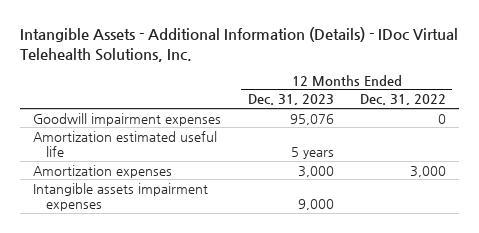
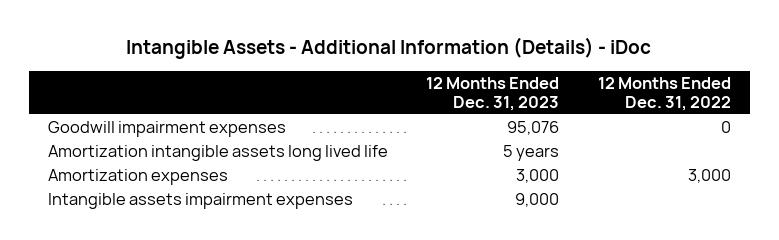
[20,27,459,62] Intangible Assets - Additional Information (Details) - IDoc Virtual Telehealth Solutions, Inc. -> [126,37,652,60] Intangible Assets - Additional Information (Details) - iDoc
[33,130,218,157] Amortization estimated useful life -> [47,144,388,161] Amortization intangible assets long lived life

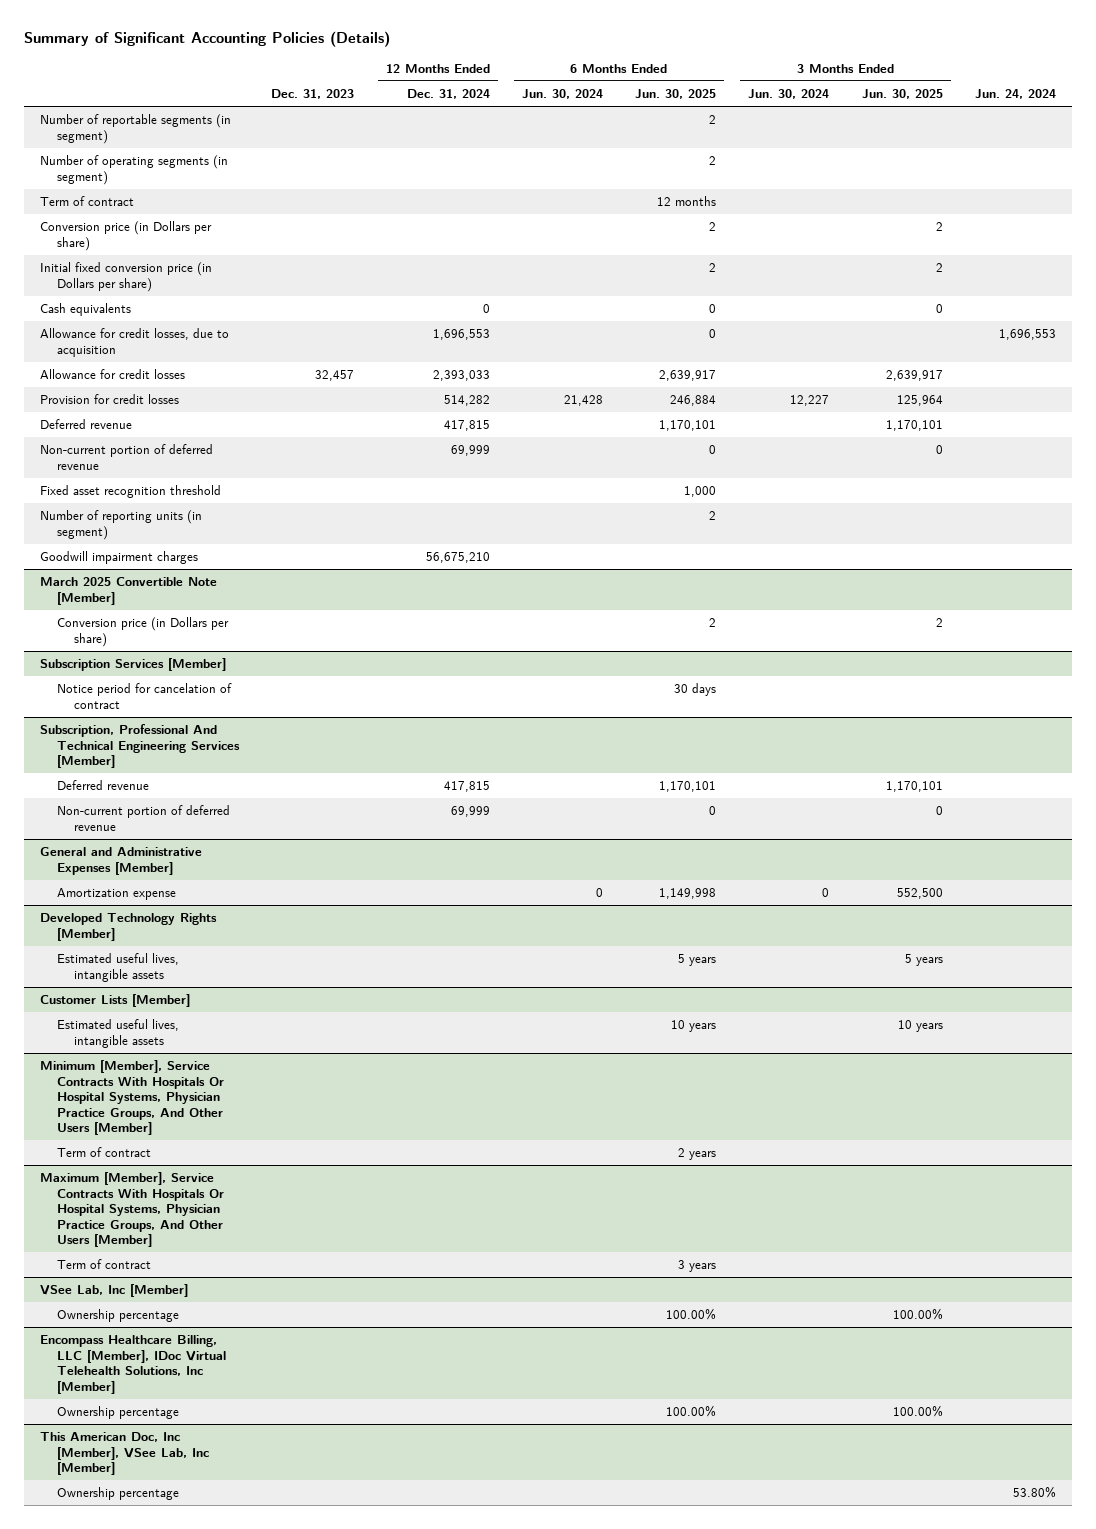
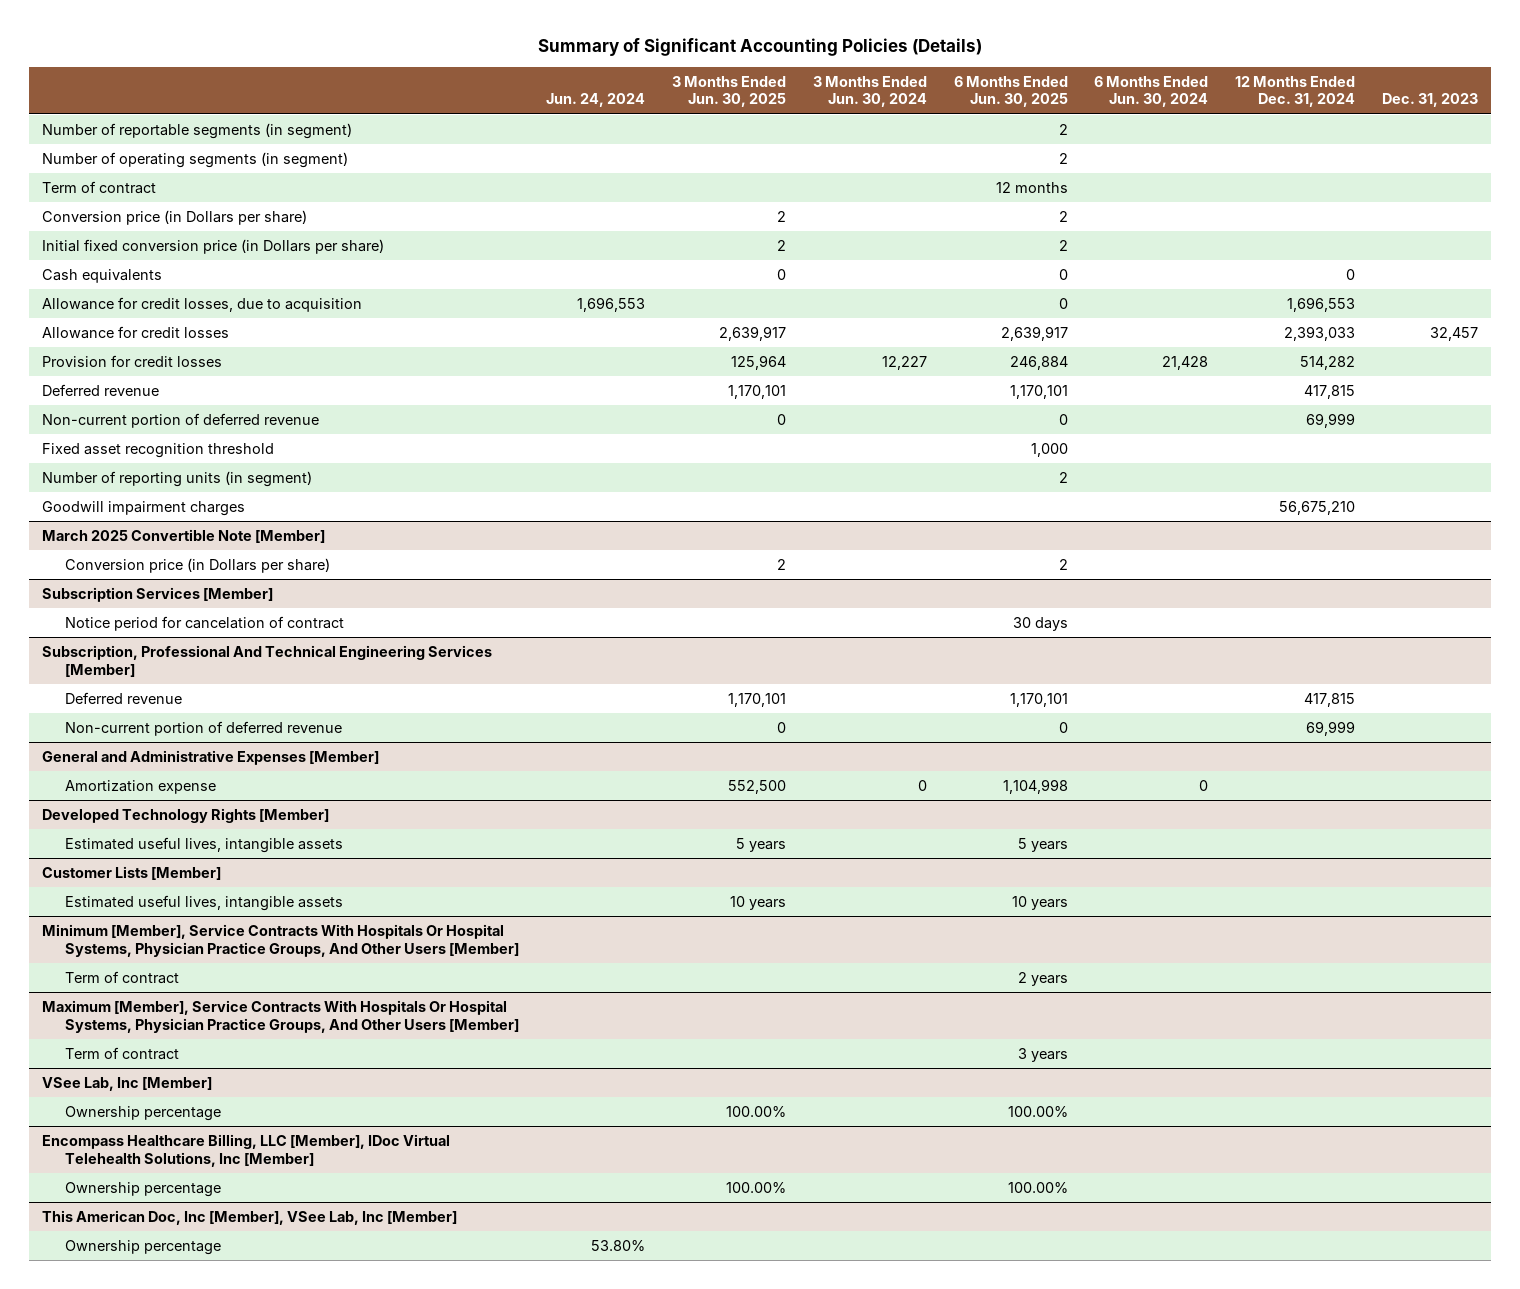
[659,888,717,900] 1,149,998 -> [1002,778,1068,794] 1,104,998

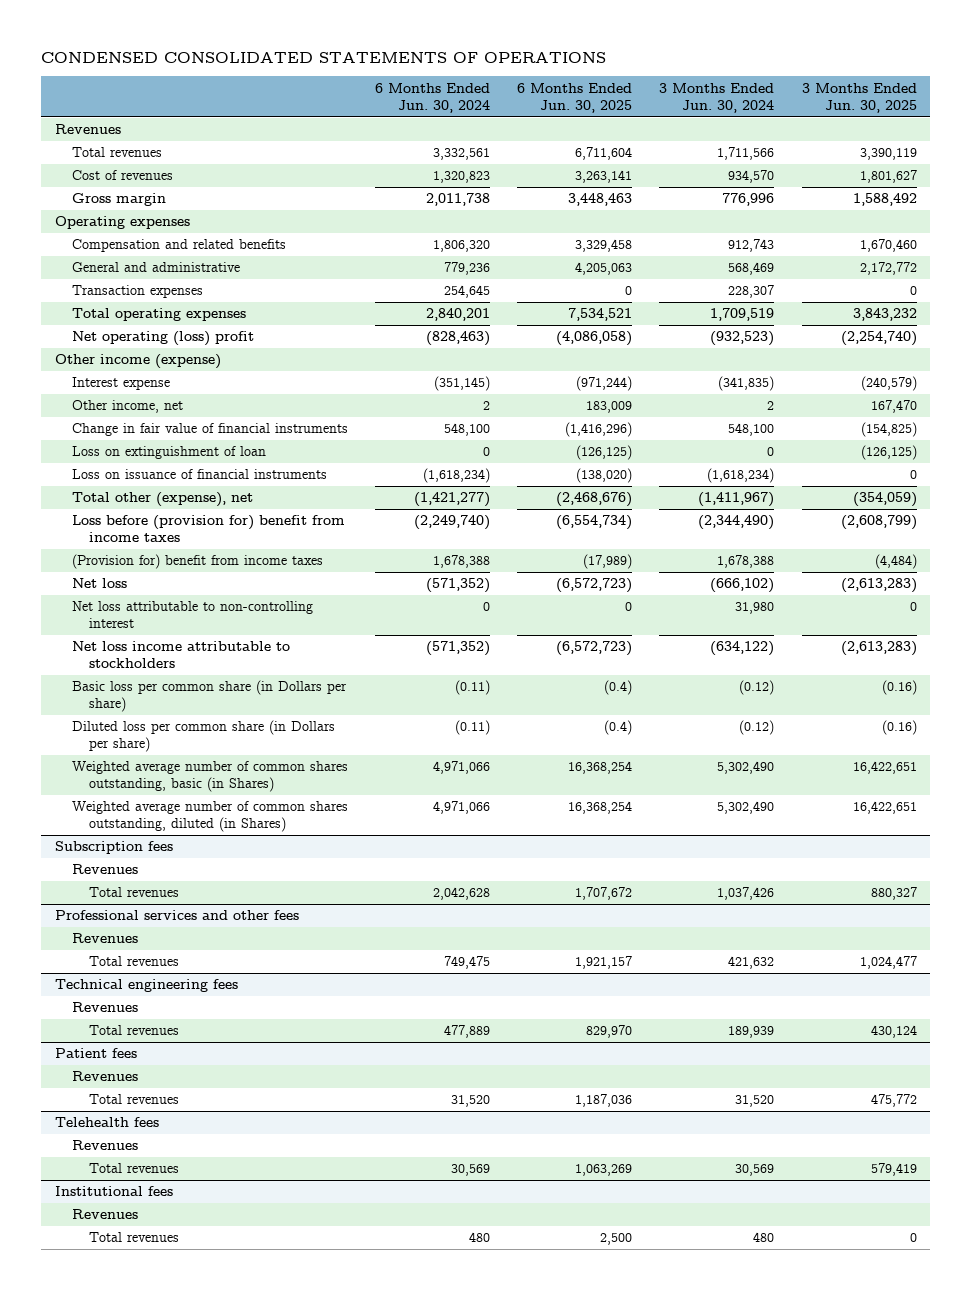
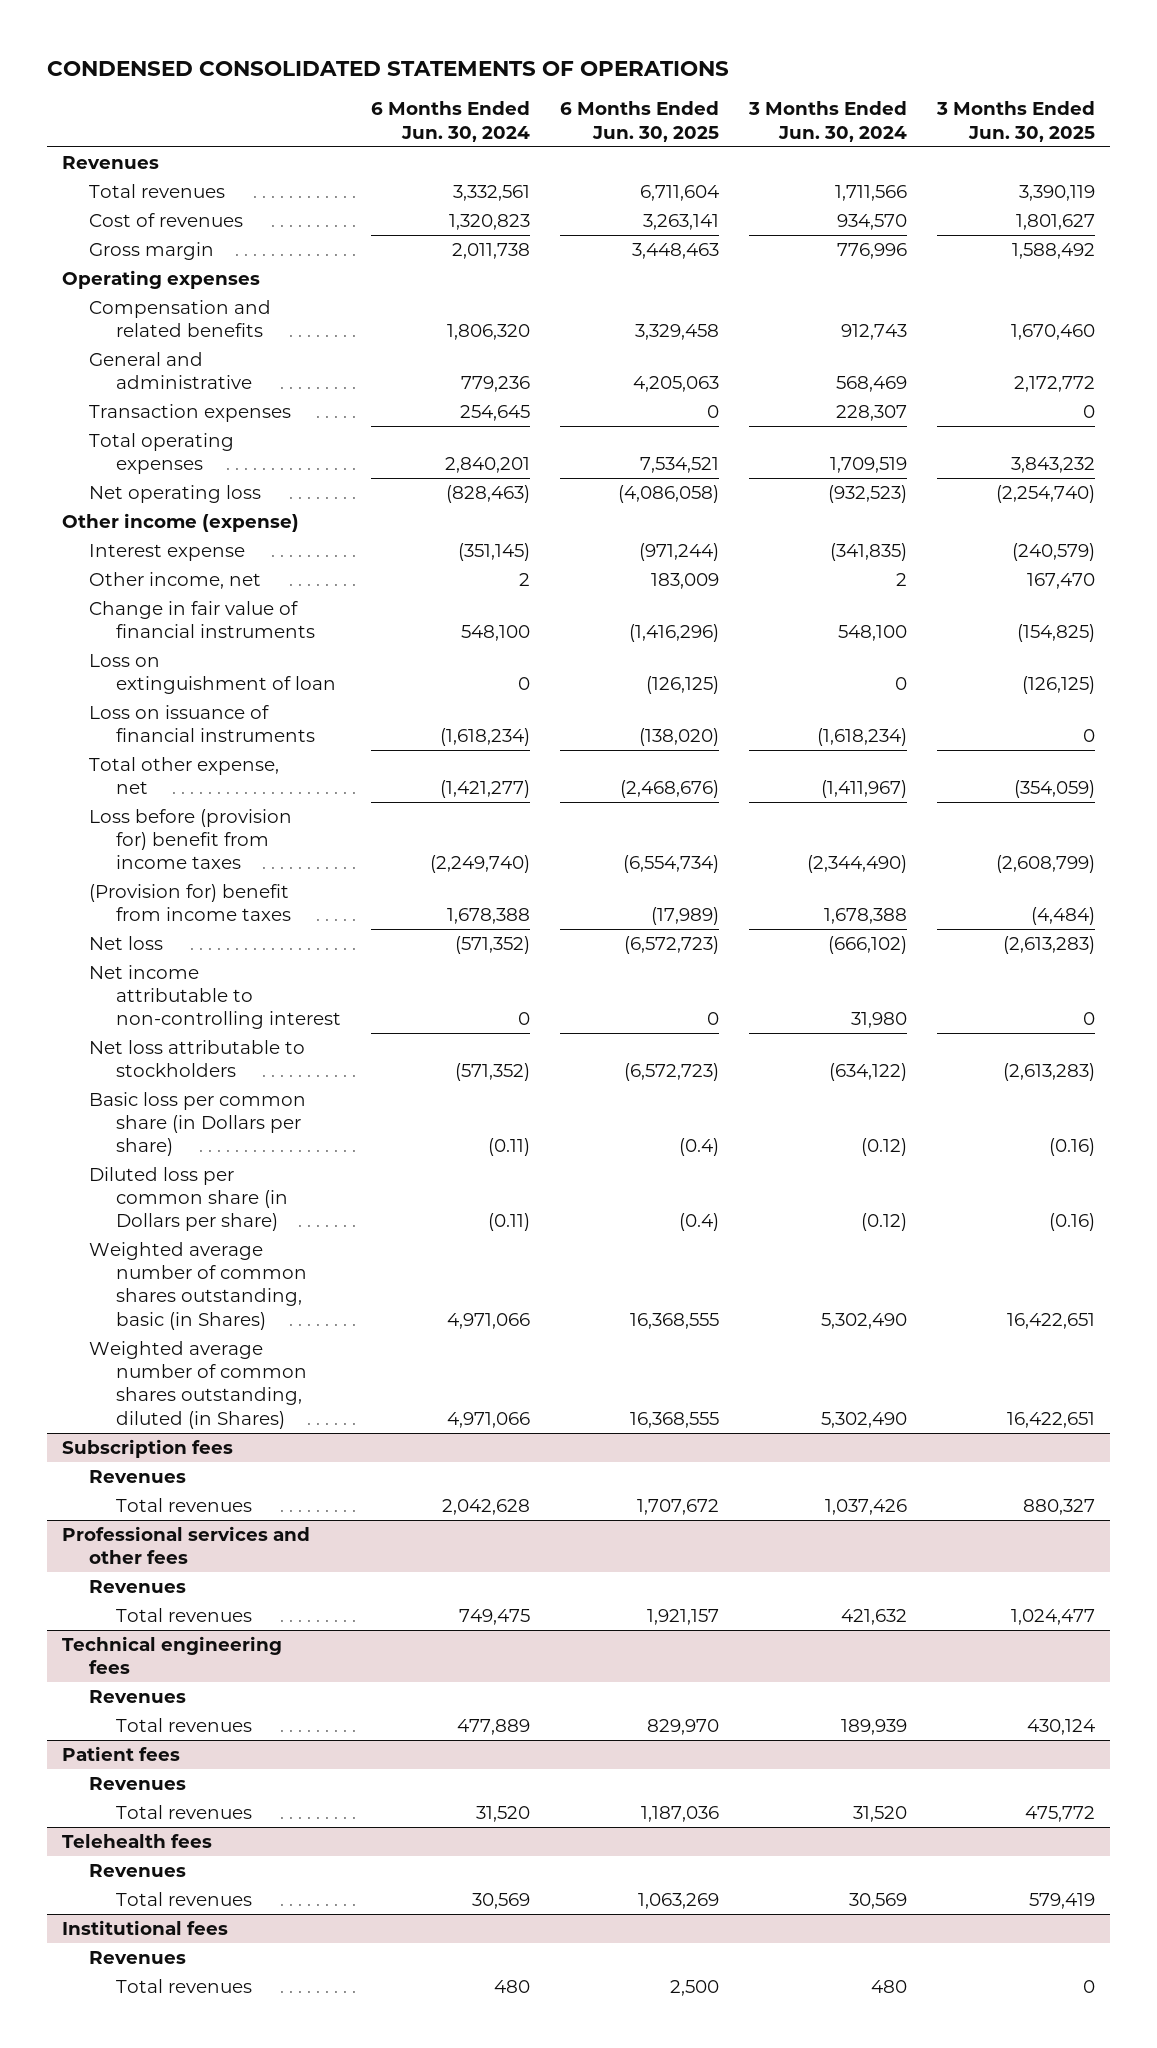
[71,331,254,347] Net operating (loss) profit -> [88,485,261,504] Net operating loss
[71,492,253,508] Total other (expense), net -> [88,757,279,795] Total other expense, net
[71,601,313,629] Net loss attributable to non-controlling interest -> [88,965,341,1030] Net income attributable to non-controlling interest
[71,641,290,669] Net loss income attributable to stockholders -> [88,1040,305,1078] Net loss attributable to stockholders
[568,761,633,775] 16,368,254 -> [630,1312,720,1329] 16,368,555
[568,801,633,815] 16,368,254 -> [630,1411,720,1428] 16,368,555

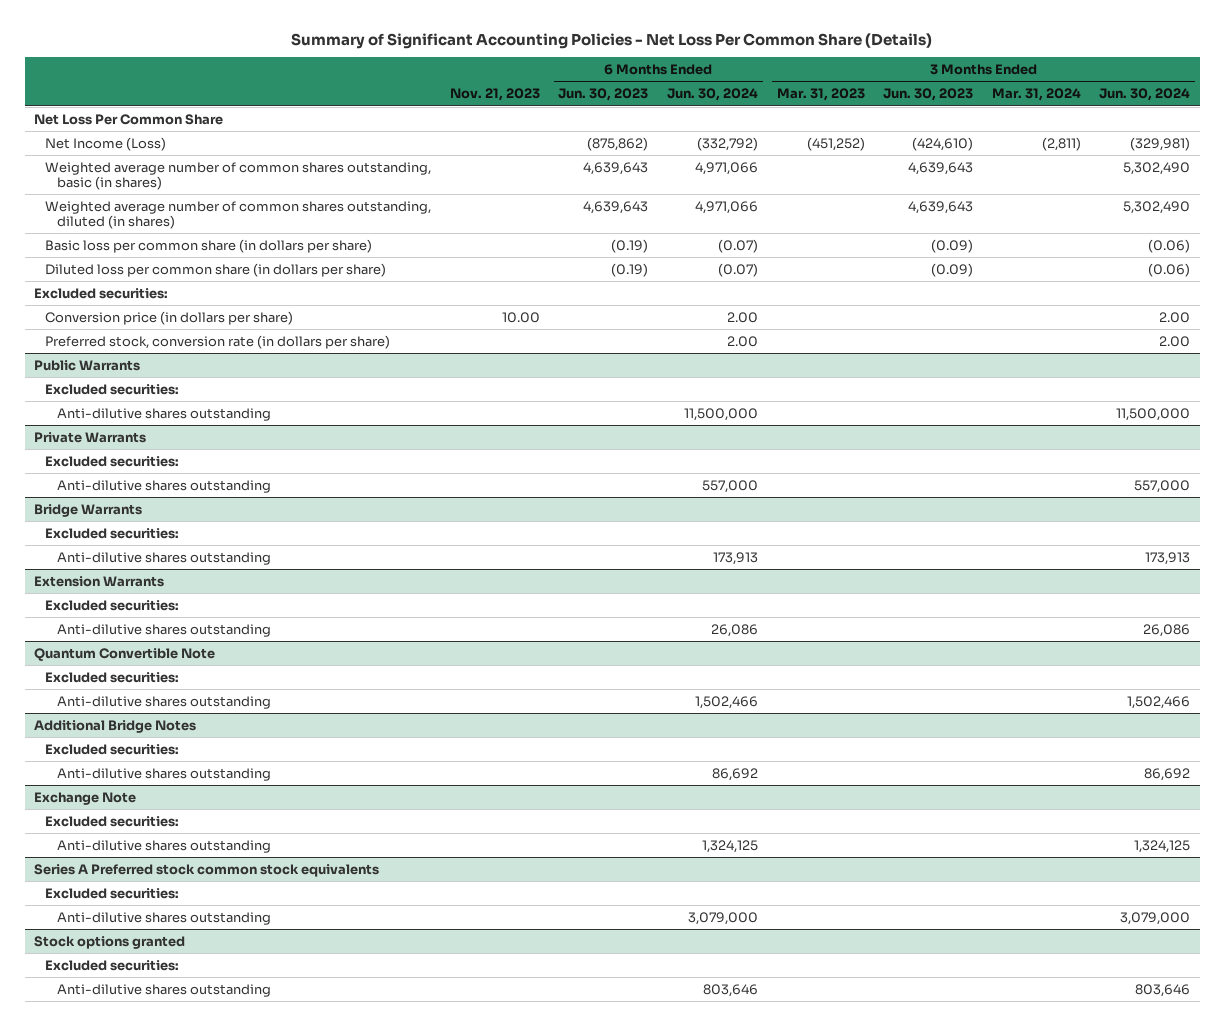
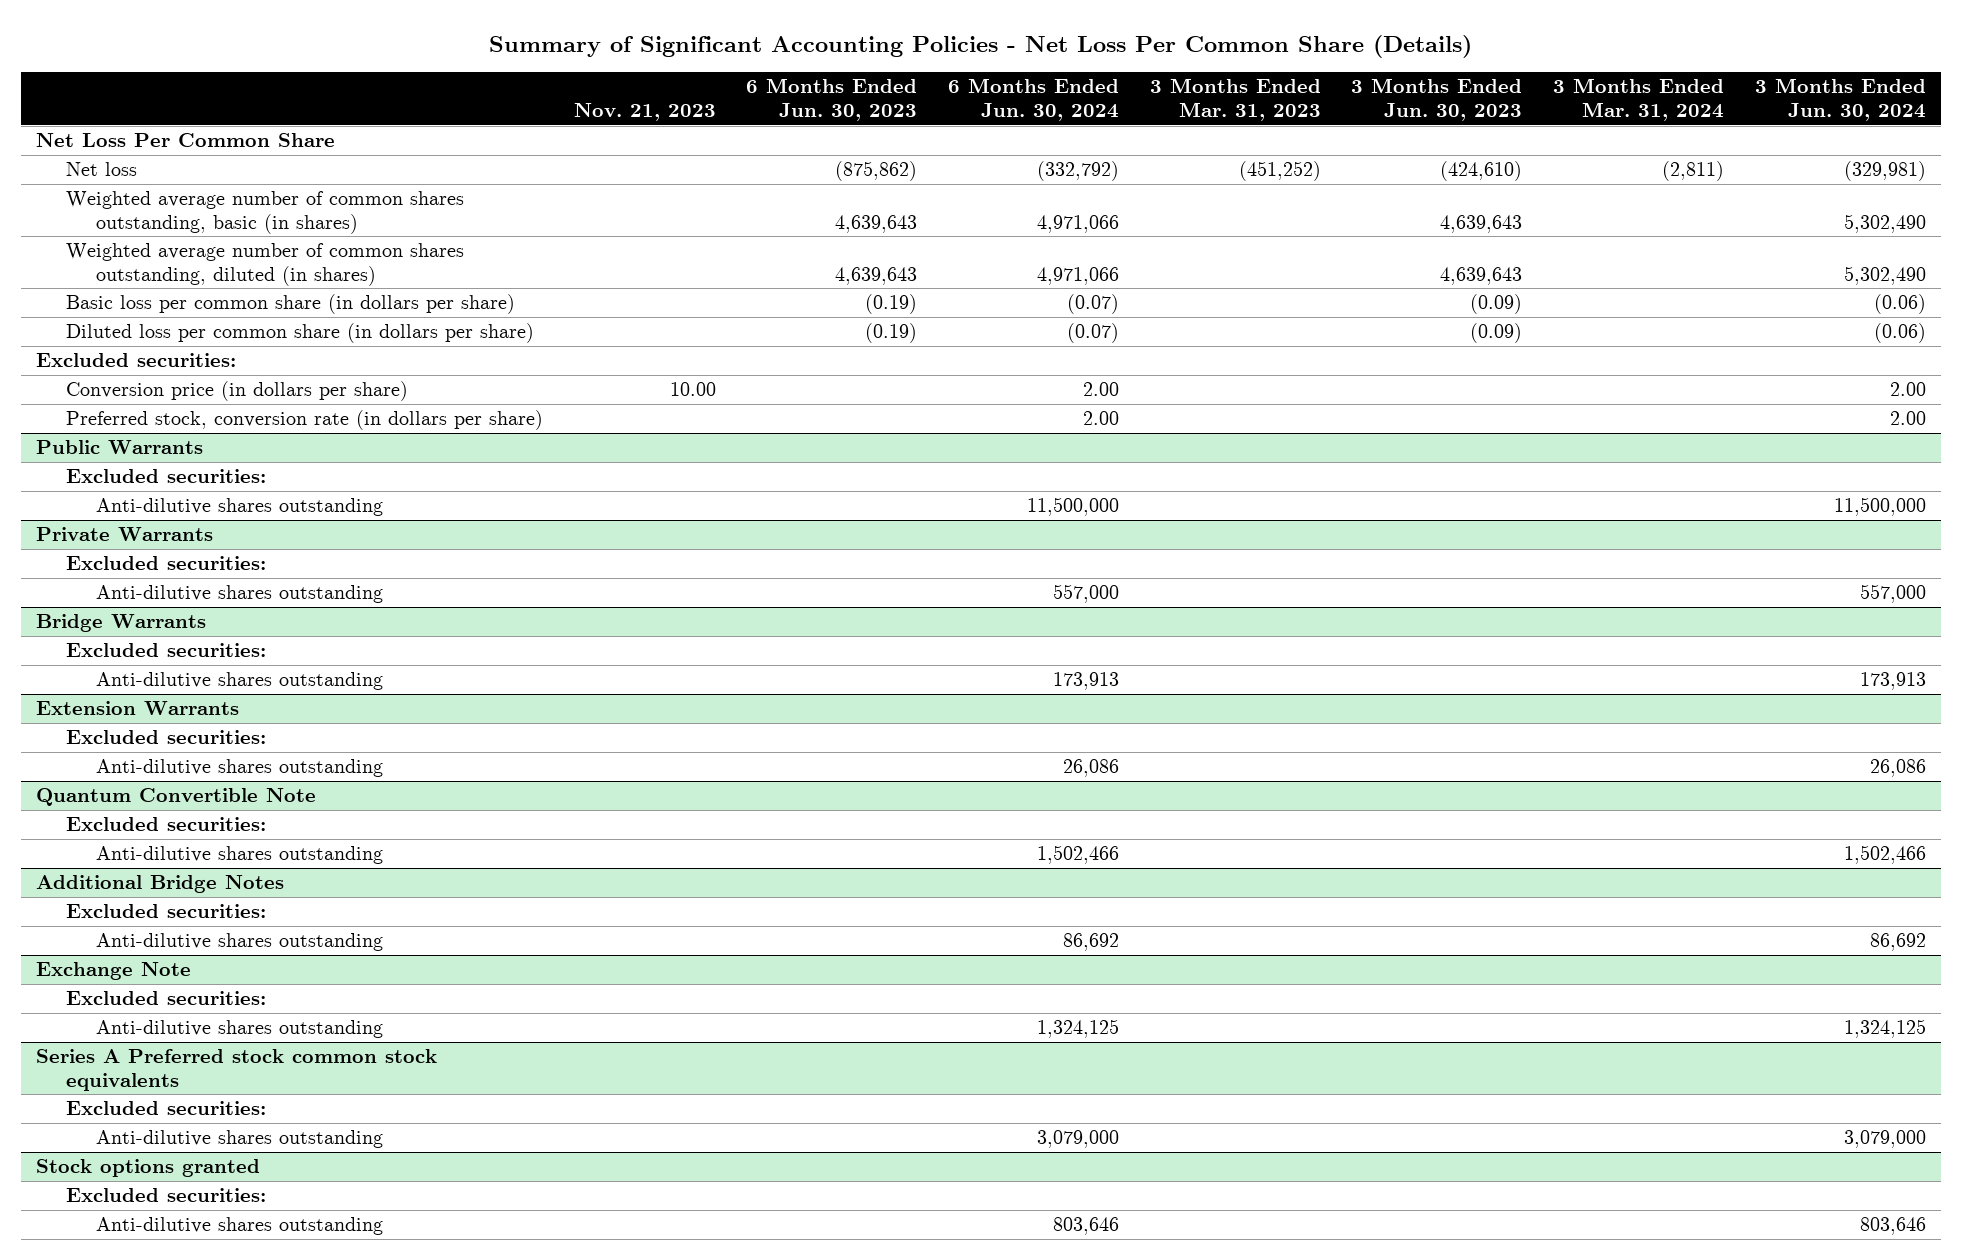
[45,136,167,151] Net Income (Loss) -> [66,162,138,177] Net loss

